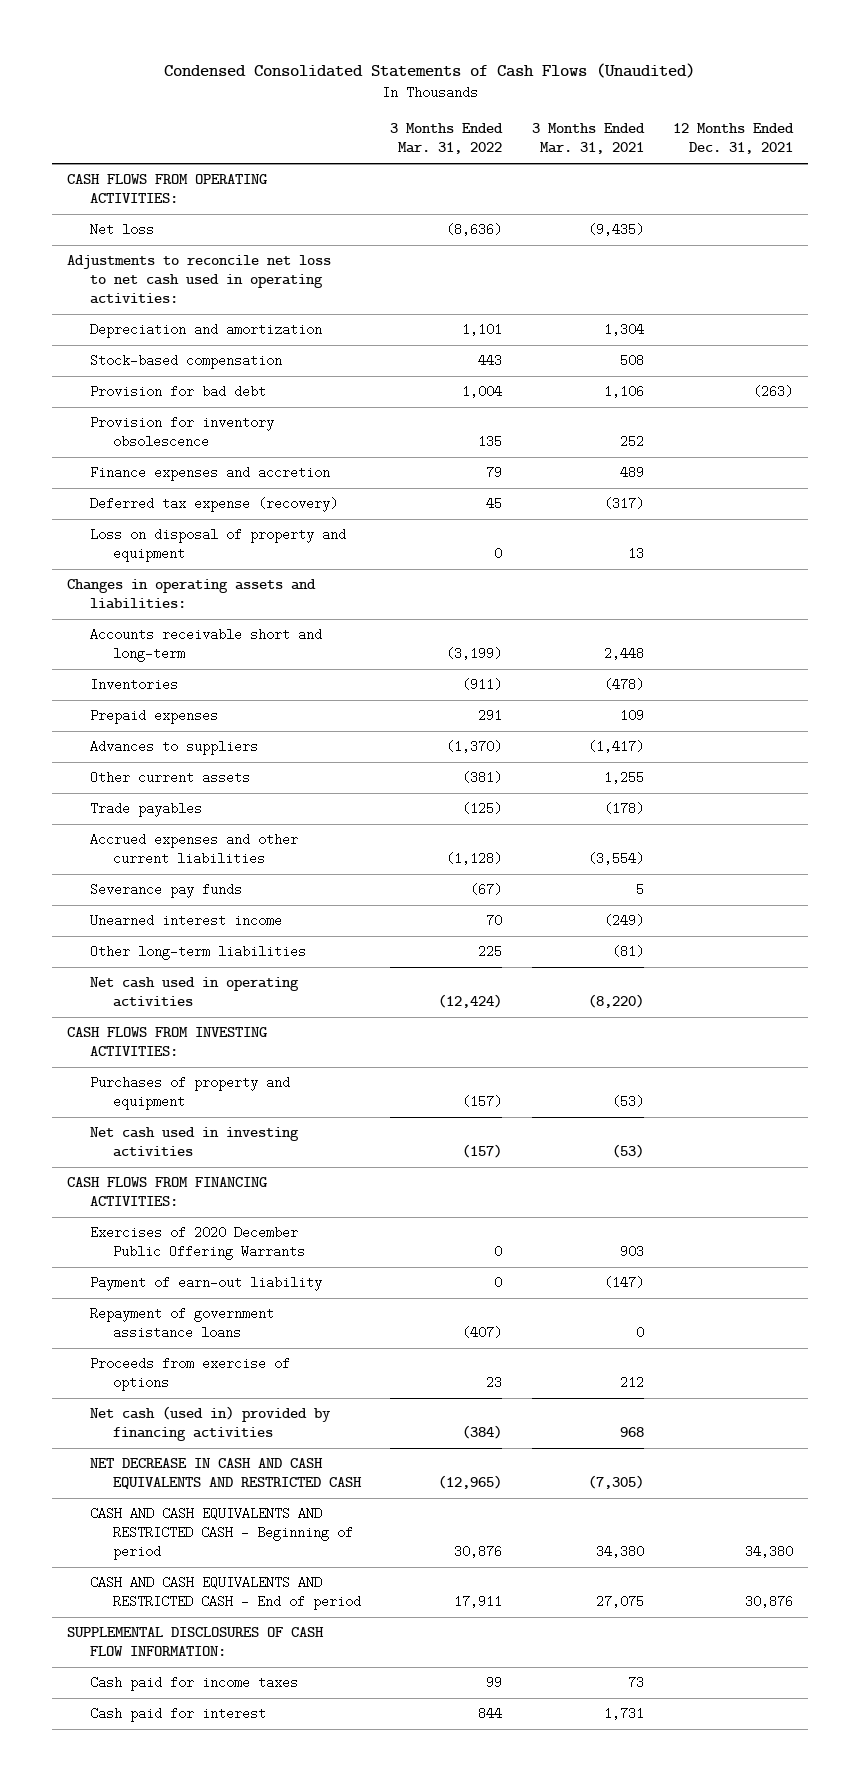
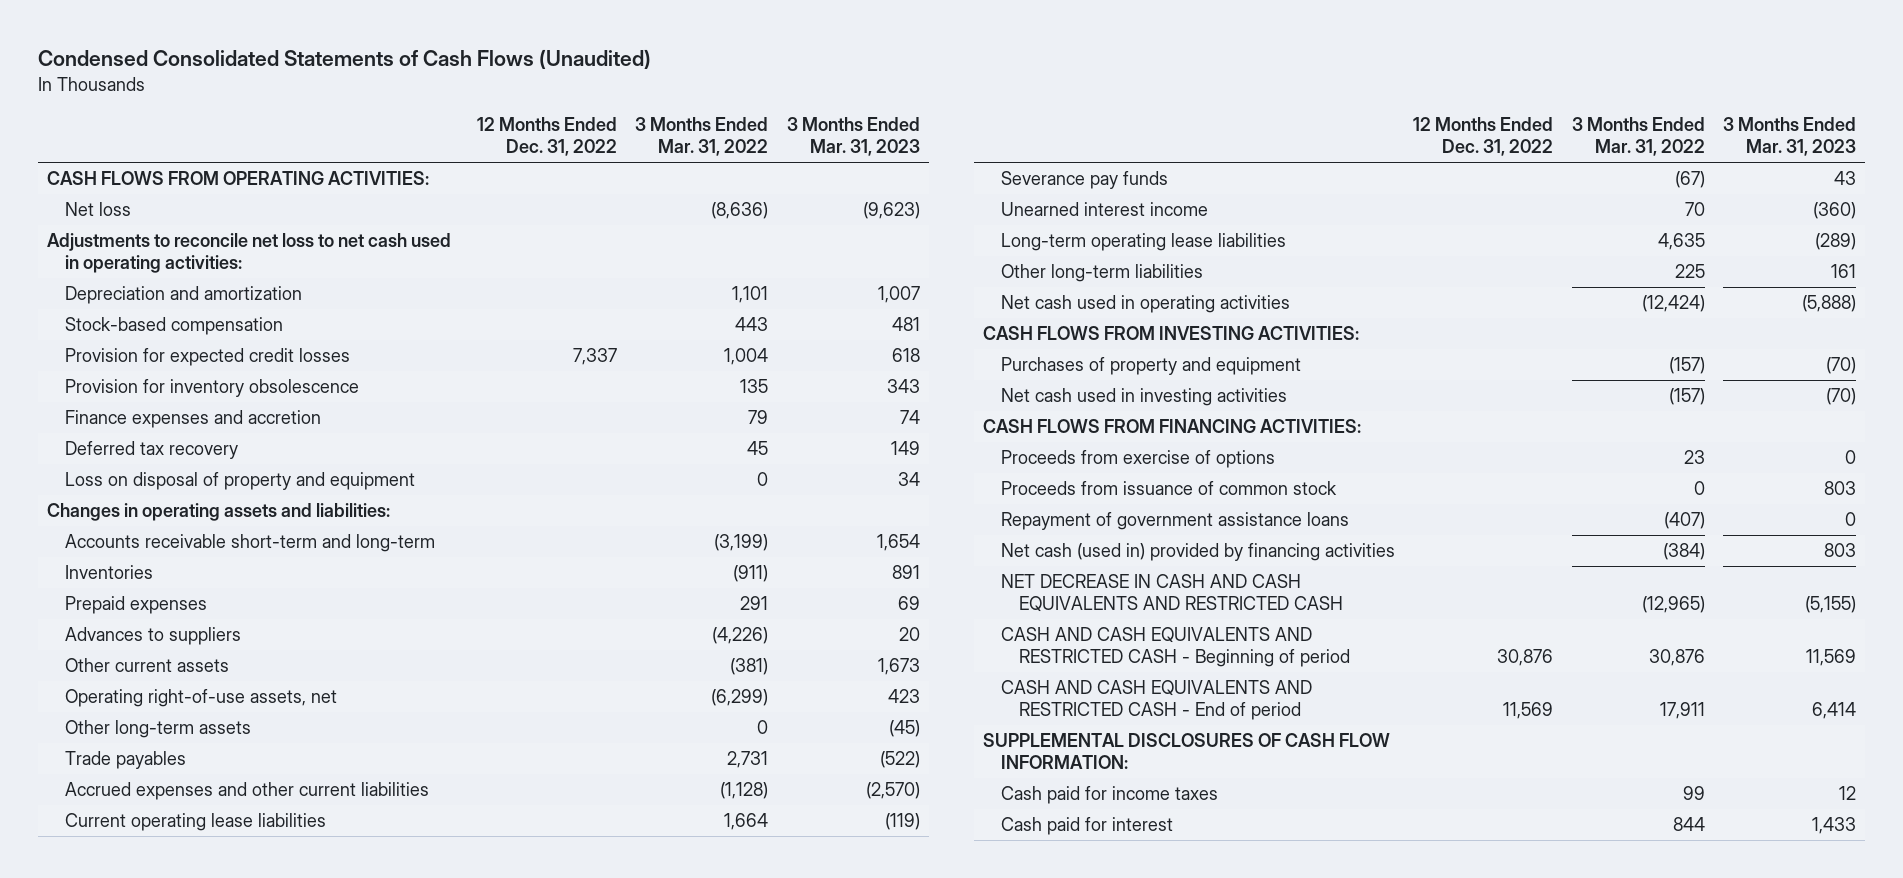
[531,123,645,155] 3 Months Ended Mar. 31, 2021 -> none
[673,123,795,155] 12 Months Ended Dec. 31, 2021 -> none
none -> [477,117,618,157] 12 Months Ended Dec. 31, 2022
none -> [786,117,920,157] 3 Months Ended Mar. 31, 2023
[89,385,266,399] Provision for bad debt -> [64,348,350,367] Provision for expected credit losses
[89,497,338,513] Deferred tax expense (recovery) -> [64,441,238,460] Deferred tax recovery
[89,628,322,663] Accounts receivable short and long-term -> [64,534,435,553] Accounts receivable short-term and long-term
[446,740,503,754] (1,370) -> [712,627,769,645] (4,226)
none -> [64,689,337,708] Operating right-of-use assets, net
none -> [64,720,251,739] Other long-term assets
[462,802,503,816] (125) -> [727,751,769,769] 2,731
none -> [64,813,326,832] Current operating lease liabilities
none -> [1001,233,1287,252] Long-term operating lease liabilities
[89,1226,306,1261] Exercises of 2020 December Public Offering Warrants -> none
[89,1276,322,1292] Payment of earn-out liability -> none
none -> [1001,481,1338,496] Proceeds from issuance of common stock
[89,1307,274,1340] Repayment of government assistance loans -> [1001,512,1350,531] Repayment of government assistance loans

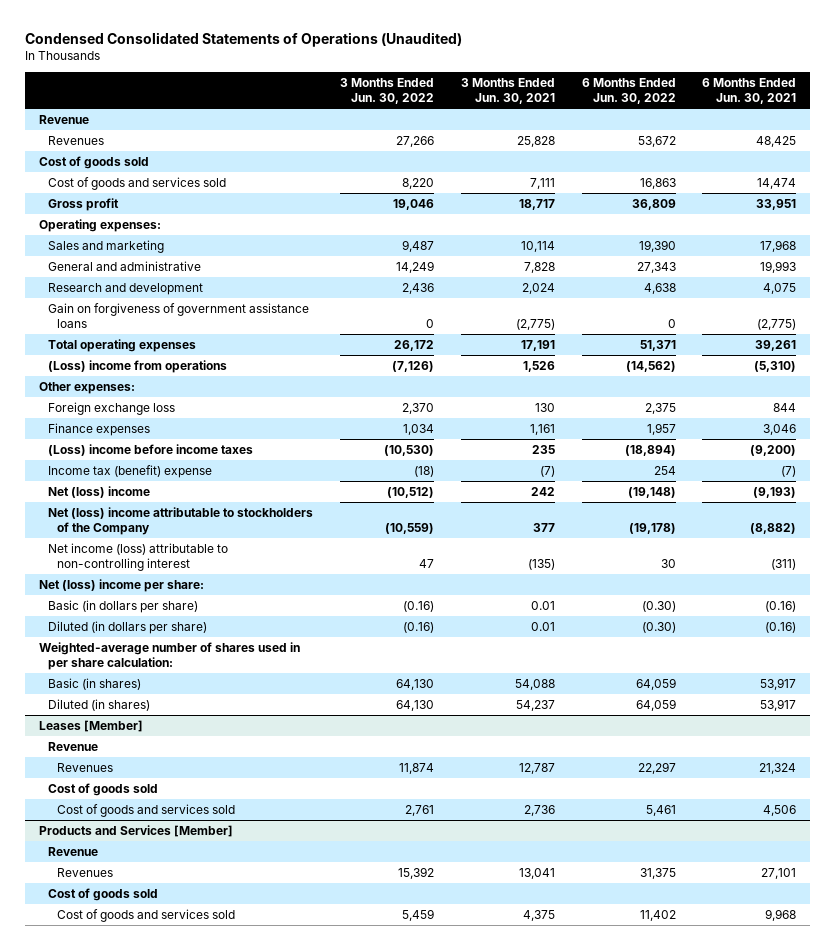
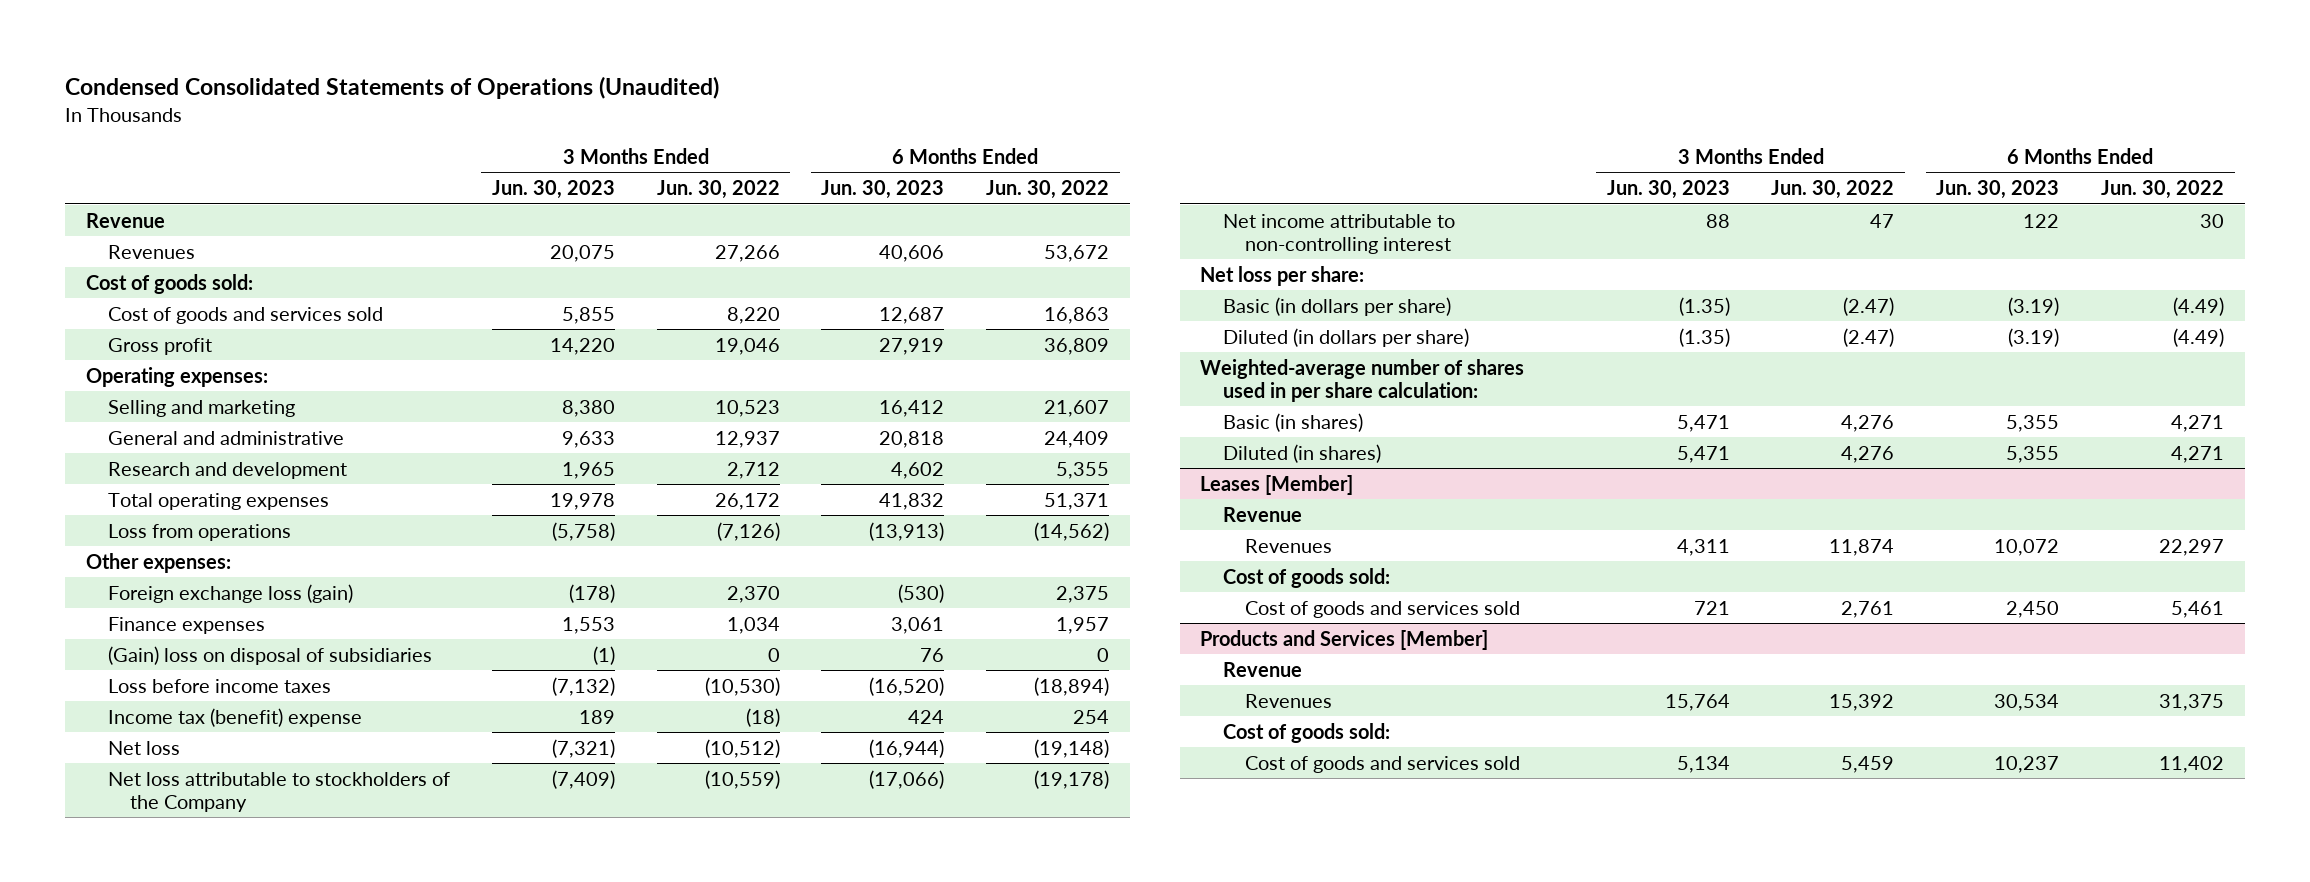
[460,78,555,104] 3 Months Ended Jun. 30, 2021 -> none
[702,78,797,104] 6 Months Ended Jun. 30, 2021 -> none
none -> [491,180,615,200] Jun. 30, 2023
none -> [821,180,945,200] Jun. 30, 2023
[38,156,149,170] Cost of goods sold -> [85,273,253,294] Cost of goods sold:
[47,303,309,328] Gain on forgiveness of government assistance loans -> none
[47,240,164,254] Sales and marketing -> [107,399,295,417] Selling and marketing
[401,240,434,253] 9,487 -> [714,399,780,417] 10,523
[638,240,676,253] 19,390 -> [1044,399,1110,417] 21,607
[395,261,434,274] 14,249 -> [714,430,780,448] 12,937
[636,262,676,274] 27,343 -> [1044,430,1110,448] 24,409
[401,283,434,295] 2,436 -> [726,461,780,479] 2,712
[643,283,676,295] 4,638 -> [1056,461,1110,479] 5,355
[47,360,227,374] (Loss) income from operations -> [107,523,291,541] Loss from operations
[47,402,175,416] Foreign exchange loss -> [107,583,353,603] Foreign exchange loss (gain)
none -> [107,645,432,665] (Gain) loss on disposal of subsidiaries
[47,444,253,457] (Loss) income before income taxes -> [107,678,331,693] Loss before income taxes
[47,486,150,499] Net (loss) income -> [107,740,180,755] Net loss
[47,507,313,535] Net (loss) income attributable to stockholders of the Company -> [107,771,450,813] Net loss attributable to stockholders of the Company
[47,543,228,571] Net income (loss) attributable to non-controlling interest -> [1222,213,1455,255] Net income attributable to non-controlling interest
[38,579,204,593] Net (loss) income per share: -> [1200,265,1365,286] Net loss per share:
[402,601,434,613] (0.16) -> [1843,296,1895,316] (2.47)
[641,601,676,613] (0.30) -> [2173,296,2225,316] (4.49)
[402,622,434,634] (0.16) -> [1843,327,1895,347] (2.47)
[641,622,676,634] (0.30) -> [2173,327,2225,347] (4.49)
[395,679,434,691] 64,130 -> [1841,414,1895,432] 4,276
[635,678,676,691] 64,059 -> [2171,414,2225,432] 4,271
[395,700,434,712] 64,130 -> [1841,445,1895,463] 4,276
[635,699,676,712] 64,059 -> [2171,445,2225,463] 4,271
[47,783,158,797] Cost of goods sold -> [1222,567,1390,588] Cost of goods sold:
[47,888,158,902] Cost of goods sold -> [1222,722,1390,743] Cost of goods sold:

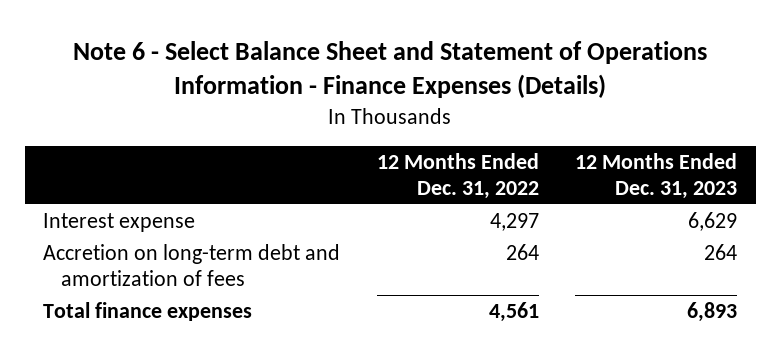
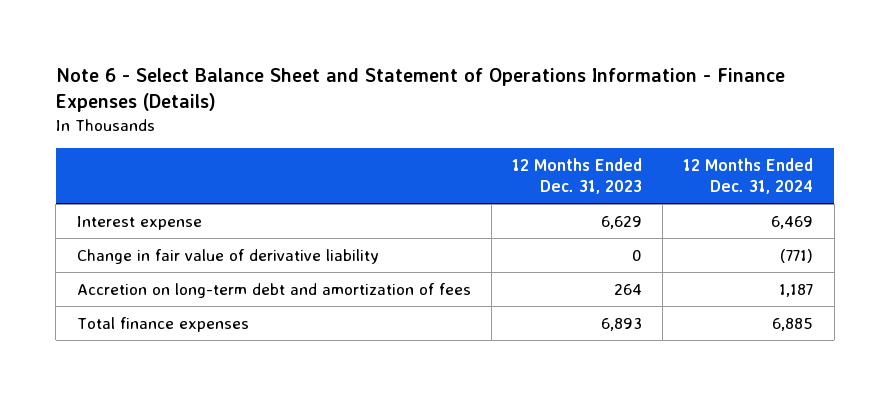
[376,153,539,200] 12 Months Ended Dec. 31, 2022 -> none
none -> [683,157,814,195] 12 Months Ended Dec. 31, 2024
none -> [76,248,379,264] Change in fair value of derivative liability

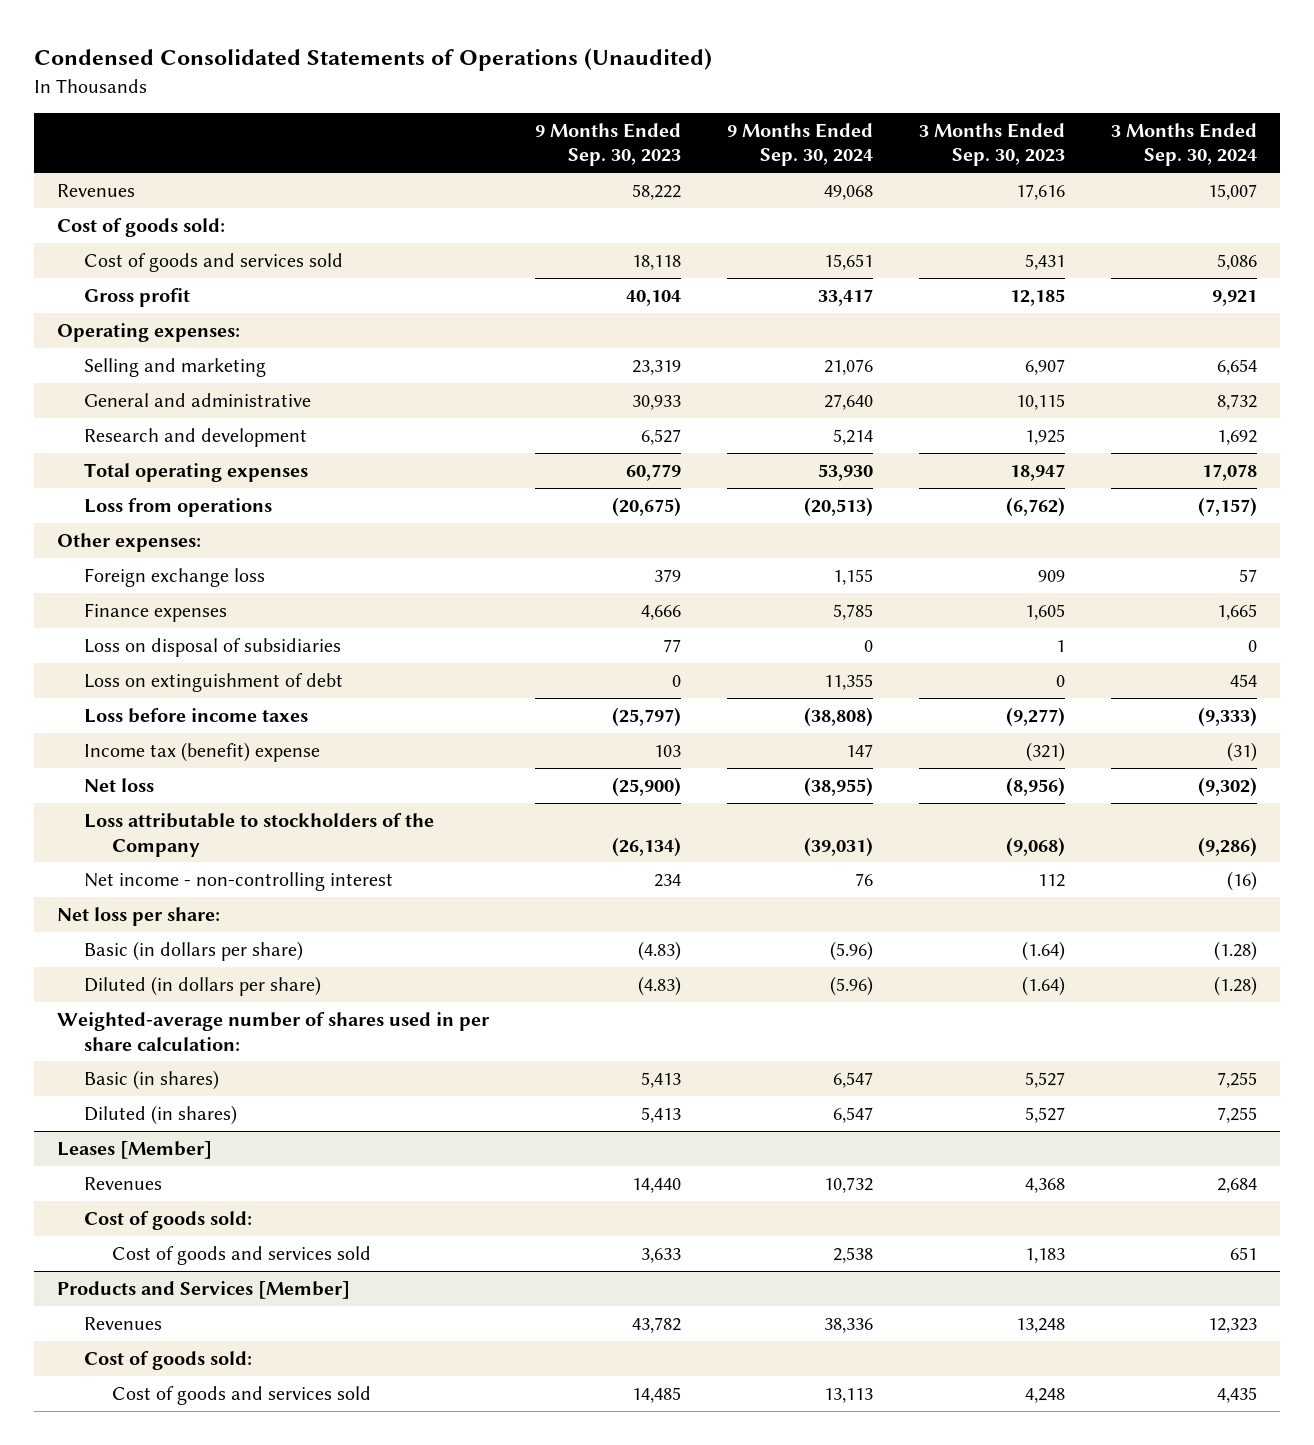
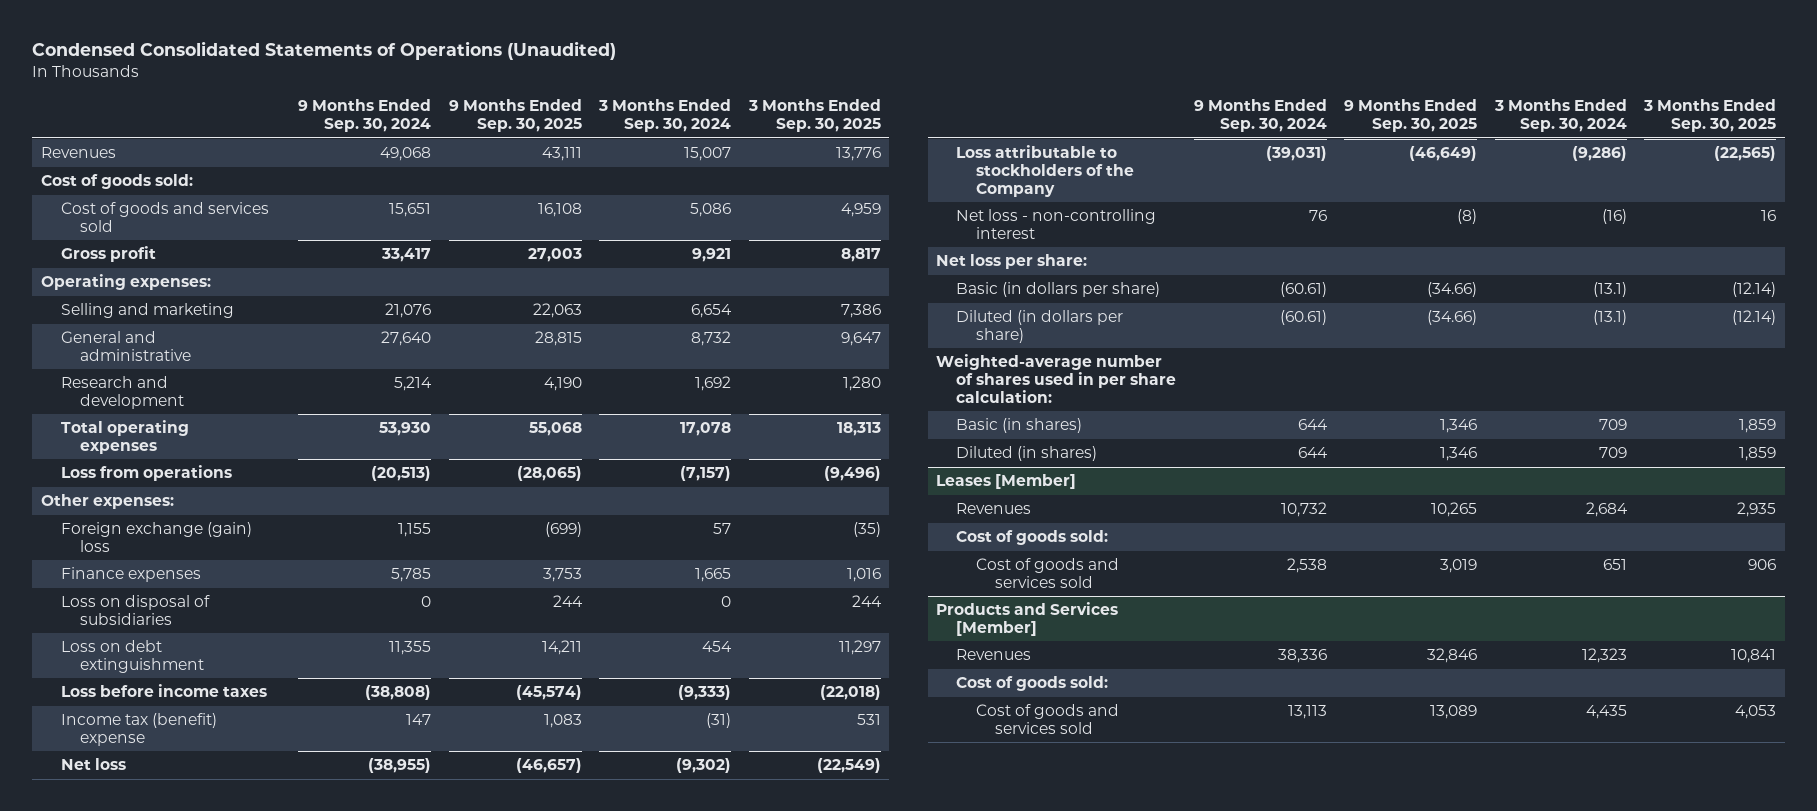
[534,122,681,167] 9 Months Ended Sep. 30, 2023 -> none
[918,122,1065,167] 3 Months Ended Sep. 30, 2023 -> none
none -> [448,99,582,133] 9 Months Ended Sep. 30, 2025
none -> [747,99,881,133] 3 Months Ended Sep. 30, 2025
[84,567,266,587] Foreign exchange loss -> [60,522,252,552] Foreign exchange (gain) loss
[84,672,344,692] Loss on extinguishment of debt -> [60,640,205,673] Loss on debt extinguishment
[84,871,394,891] Net income - non-controlling interest -> [956,209,1157,239] Net loss - non-controlling interest
[829,940,873,961] (5.96) -> [1279,282,1327,298] (60.61)
[1213,940,1257,961] (1.28) -> [1592,282,1627,298] (13.1)
[829,975,873,996] (5.96) -> [1279,310,1327,326] (60.61)
[1213,975,1257,996] (1.28) -> [1592,310,1627,326] (13.1)
[832,1071,873,1088] 6,547 -> [1297,419,1328,431] 644
[1216,1071,1257,1088] 7,255 -> [1598,419,1627,431] 709
[832,1106,873,1123] 6,547 -> [1297,447,1328,459] 644
[1216,1106,1257,1123] 7,255 -> [1598,447,1627,459] 709

